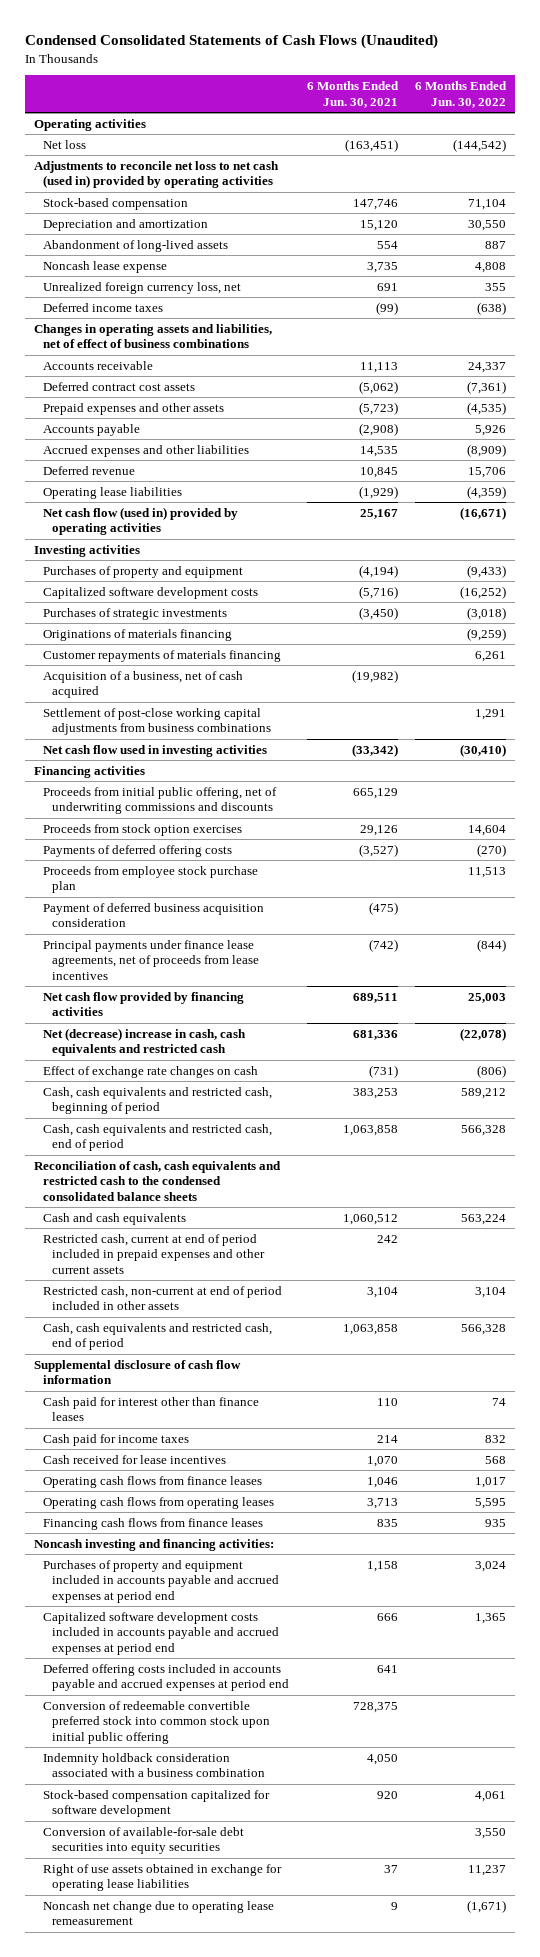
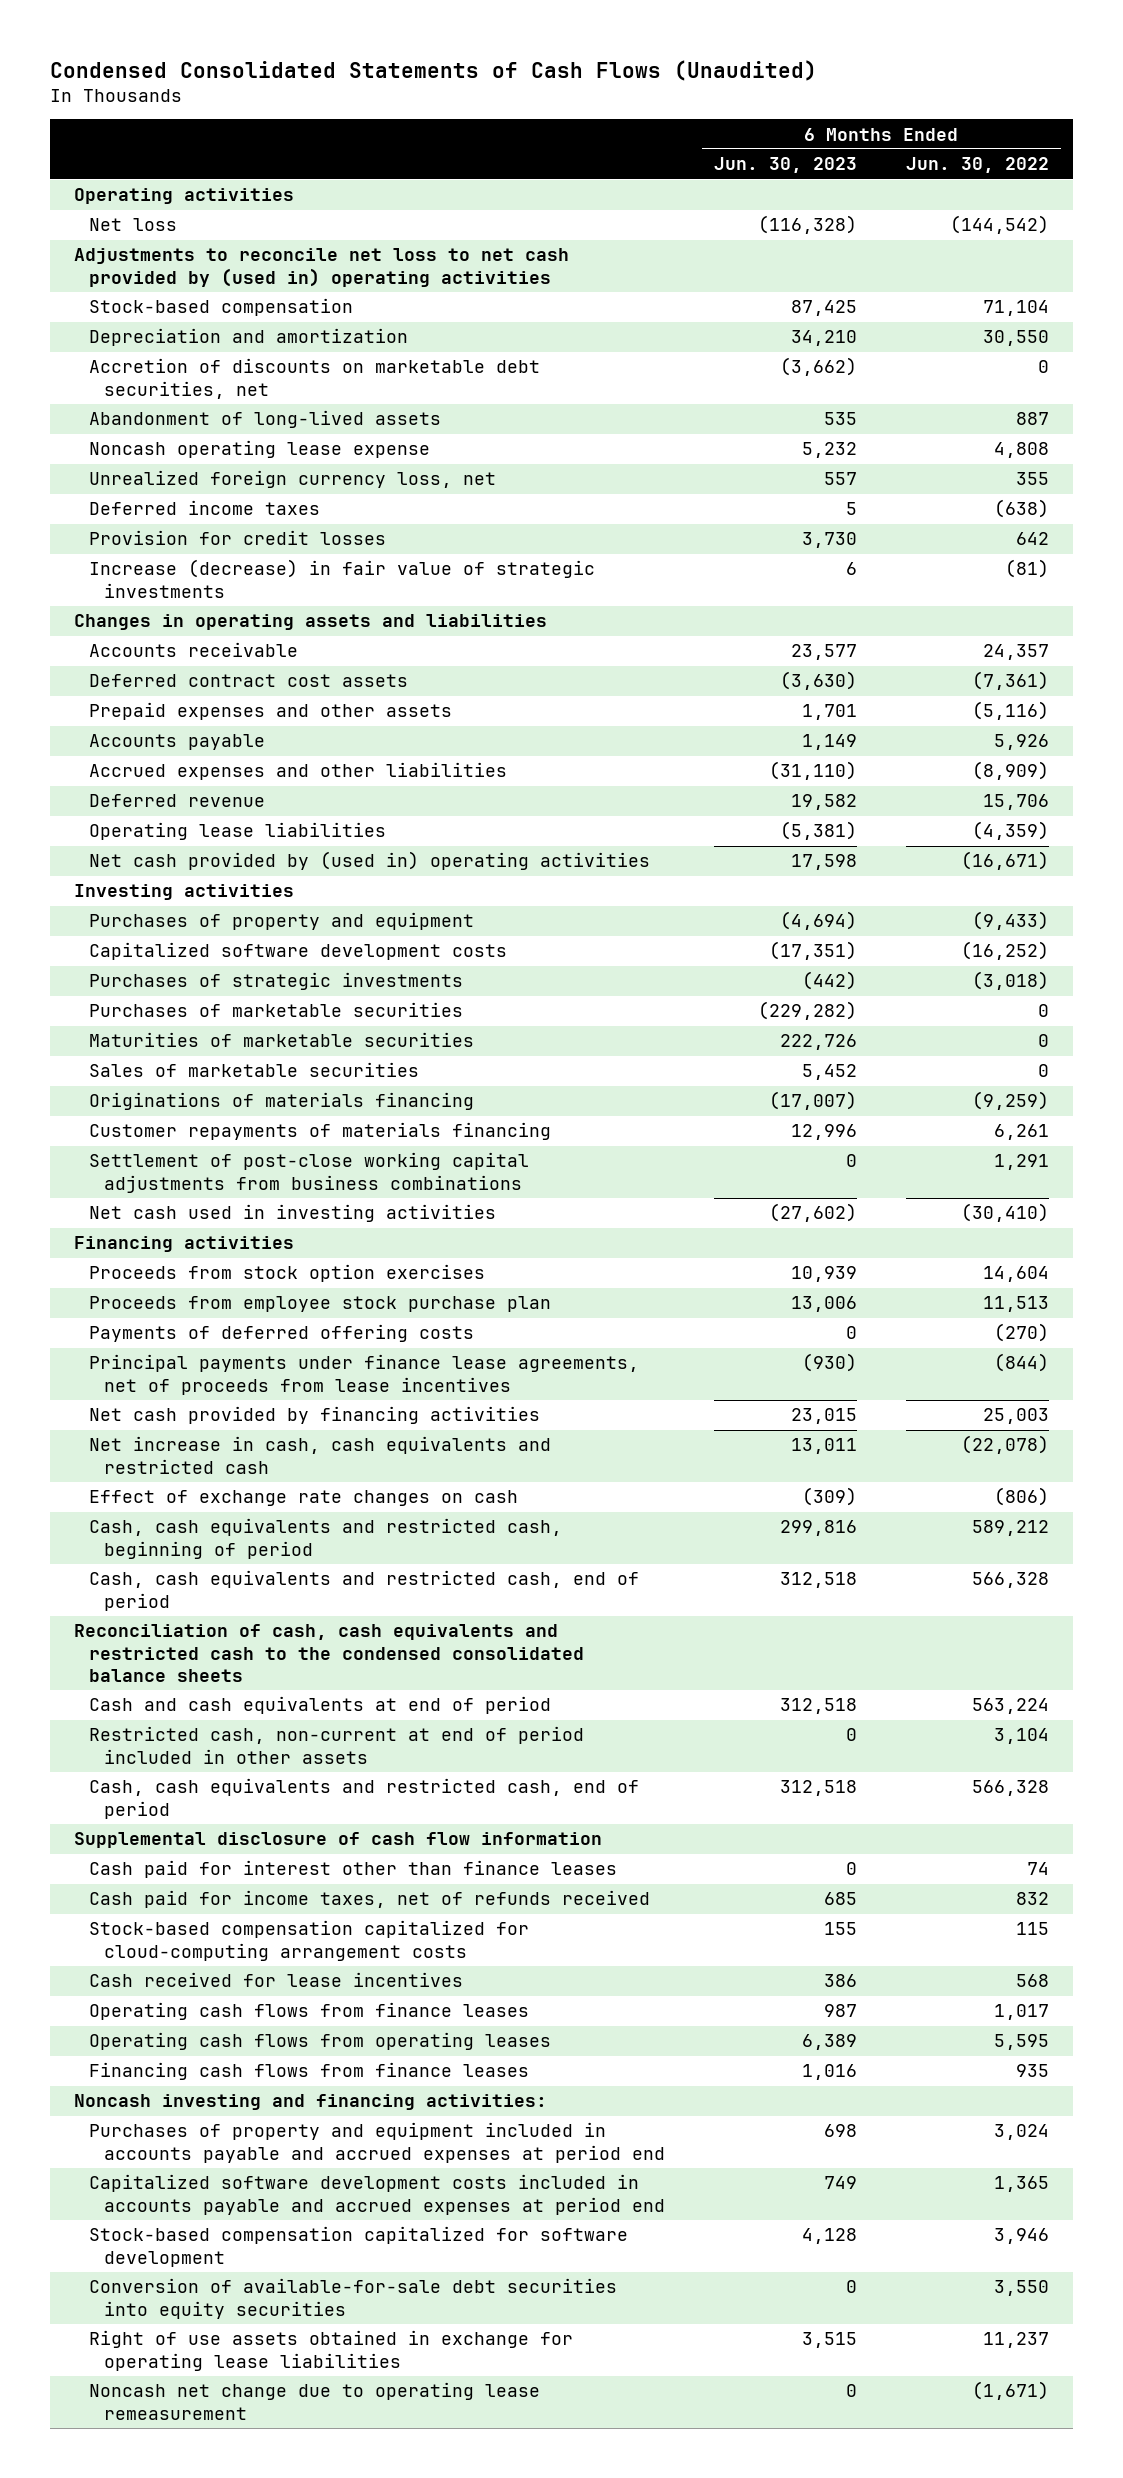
[306,81,399,108] 6 Months Ended Jun. 30, 2021 -> none
none -> [713,157,857,174] Jun. 30, 2023
[33,160,279,189] Adjustments to reconcile net loss to net cash (used in) provided by operating activities -> [74,248,570,287] Adjustments to reconcile net loss to net cash provided by (used in) operating activities
none -> [89,358,541,399] Accretion of discounts on marketable debt securities, net
[43,260,168,273] Noncash lease expense -> [89,440,431,459] Noncash operating lease expense
none -> [89,530,387,546] Provision for credit losses
none -> [89,559,596,598] Increase (decrease) in fair value of strategic investments
[33,323,272,349] Changes in operating assets and liabilities, net of effect of business combinations -> [74,614,548,631] Changes in operating assets and liabilities
[468,361,507,373] 24,337 -> [982,644,1049,661] 24,357
[467,401,507,415] (4,535) -> [971,701,1049,721] (5,116)
[43,506,239,536] Net cash flow (used in) provided by operating activities -> [89,851,651,871] Net cash provided by (used in) operating activities
none -> [89,1002,464,1018] Purchases of marketable securities
none -> [89,1032,475,1048] Maturities of marketable securities
none -> [89,1062,420,1078] Sales of marketable securities
[43,670,244,699] Acquisition of a business, net of cash acquired -> none
[43,744,268,757] Net cash flow used in investing activities -> [89,1204,497,1223] Net cash used in investing activities
[43,786,278,815] Proceeds from initial public offering, net of underwriting commissions and discounts -> none
[43,902,265,928] Payment of deferred business acquisition consideration -> none
[43,844,233,857] Payments of deferred offering costs -> [89,1324,475,1343] Payments of deferred offering costs
[43,991,245,1017] Net cash flow provided by financing activities -> [89,1406,541,1425] Net cash provided by financing activities
[43,1027,247,1057] Net (decrease) increase in cash, cash equivalents and restricted cash -> [89,1436,552,1474] Net increase in cash, cash equivalents and restricted cash
[43,1233,266,1274] Restricted cash, current at end of period included in prepaid expenses and other current assets -> none
[43,1212,187,1225] Cash and cash equivalents -> [89,1696,552,1715] Cash and cash equivalents at end of period
[43,1433,190,1446] Cash paid for income taxes -> [89,1890,651,1909] Cash paid for income taxes, net of refunds received
none -> [89,1920,530,1961] Stock-based compensation capitalized for cloud-computing arrangement costs
[43,1663,290,1692] Deferred offering costs included in accounts payable and accrued expenses at period end -> none
[43,1700,271,1744] Conversion of redeemable convertible preferred stock into common stock upon initial public offering -> none
[43,1752,266,1778] Indemnity holdback consideration associated with a business combination -> none
[475,1790,507,1802] 4,061 -> [993,2228,1049,2245] 3,946

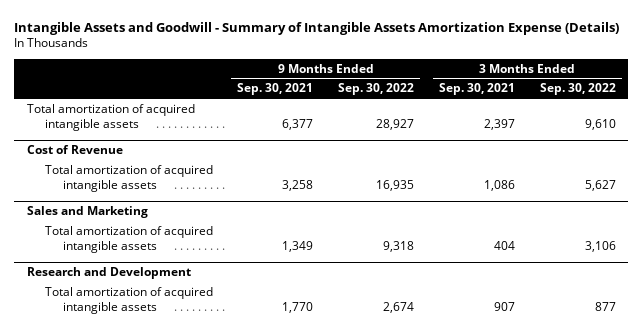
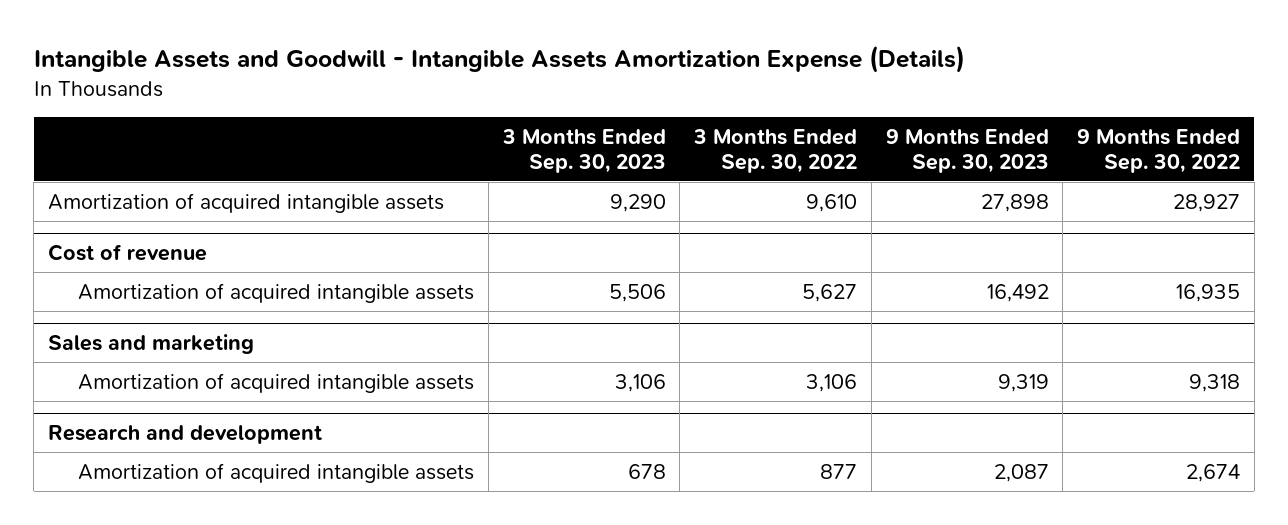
[14,21,620,35] Intangible Assets and Goodwill - Summary of Intangible Assets Amortization Expense (Details) -> [33,45,965,74] Intangible Assets and Goodwill - Intangible Assets Amortization Expense (Details)
[237,83,314,96] Sep. 30, 2021 -> none
[438,83,515,96] Sep. 30, 2021 -> none
none -> [501,128,666,173] 3 Months Ended Sep. 30, 2023
none -> [885,128,1049,173] 9 Months Ended Sep. 30, 2023
[26,103,195,131] Total amortization of acquired intangible assets -> [48,192,445,213] Amortization of acquired intangible assets
[26,145,123,155] Cost of Revenue -> [48,244,208,262] Cost of revenue
[44,164,213,192] Total amortization of acquired intangible assets -> [78,282,475,303] Amortization of acquired intangible assets
[26,206,148,219] Sales and Marketing -> [48,334,255,355] Sales and marketing
[44,225,213,253] Total amortization of acquired intangible assets -> [78,372,475,393] Amortization of acquired intangible assets
[26,267,191,280] Research and Development -> [48,425,323,445] Research and development
[44,286,213,314] Total amortization of acquired intangible assets -> [78,462,475,483] Amortization of acquired intangible assets

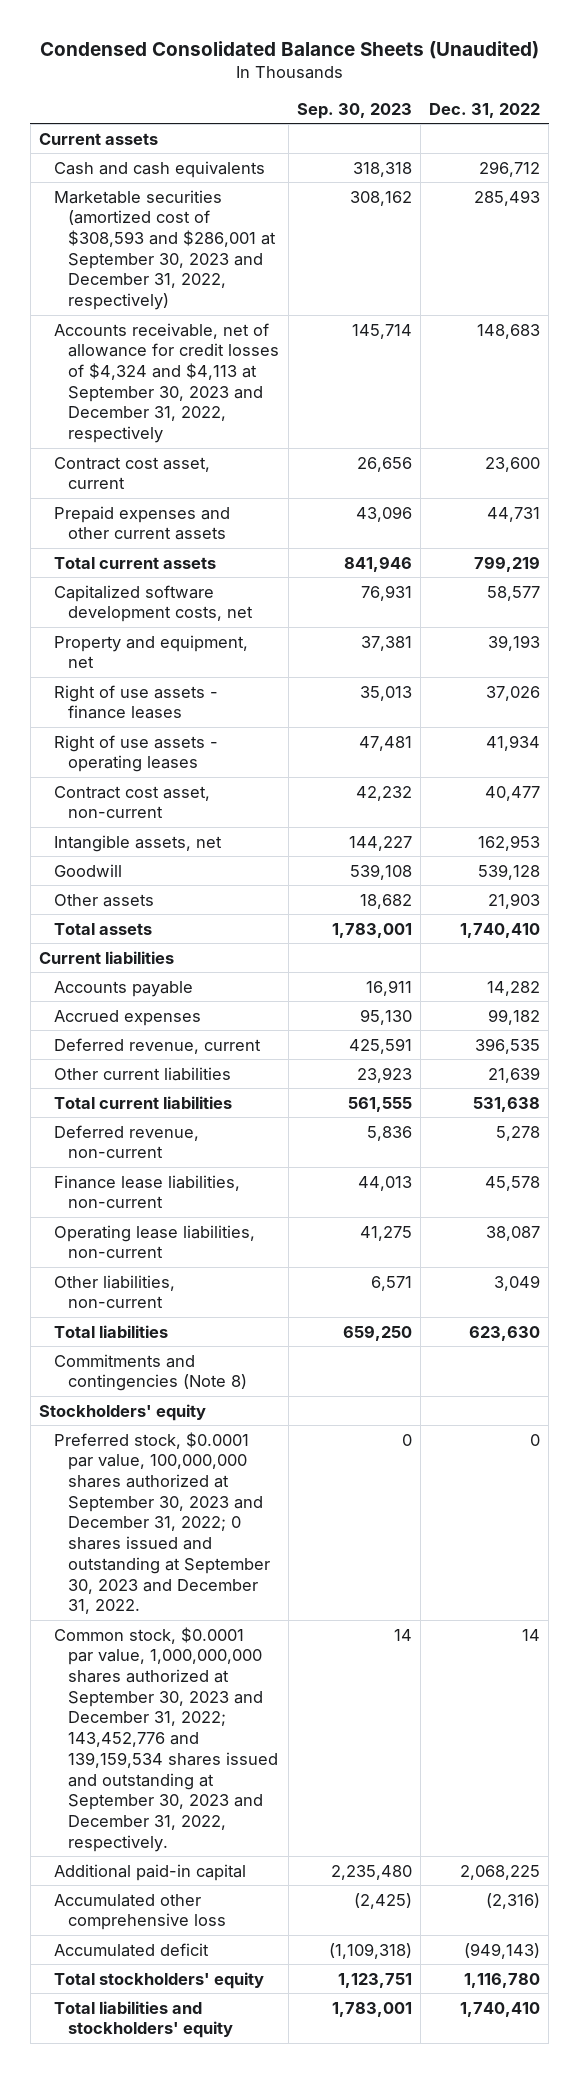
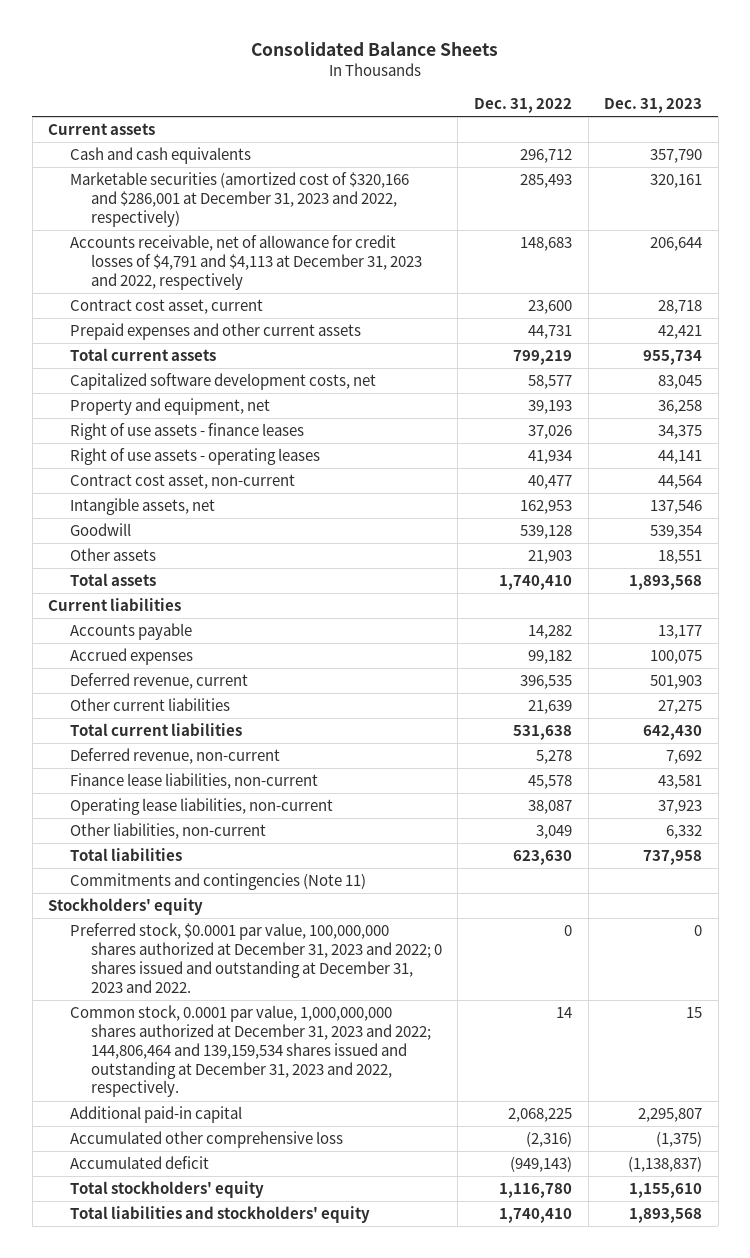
[39,40,539,59] Condensed Consolidated Balance Sheets (Unaudited) -> [251,40,499,56] Consolidated Balance Sheets
[296,102,412,119] Sep. 30, 2023 -> none
none -> [604,98,703,114] Dec. 31, 2023
[53,189,277,311] Marketable securities (amortized cost of $308,593 and $286,001 at September 30, 2023 and December 31, 2022, respectively) -> [69,172,409,227] Marketable securities (amortized cost of $320,166 and $286,001 at December 31, 2023 and 2022, respectively)
[53,322,280,444] Accounts receivable, net of allowance for credit losses of $4,324 and $4,113 at September 30, 2023 and December 31, 2022, respectively -> [69,235,422,290] Accounts receivable, net of allowance for credit losses of $4,791 and $4,113 at December 31, 2023 and 2022, respectively
[53,1353,248,1392] Commitments and contingencies (Note 8) -> [69,873,366,891] Commitments and contingencies (Note 11)
[53,1431,271,1615] Preferred stock, $0.0001 par value, 100,000,000 shares authorized at September 30, 2023 and December 31, 2022; 0 shares issued and outstanding at September 30, 2023 and December 31, 2022. -> [69,923,442,993] Preferred stock, $0.0001 par value, 100,000,000 shares authorized at December 31, 2023 and 2022; 0 shares issued and outstanding at December 31, 2023 and 2022.
[53,1626,279,1852] Common stock, $0.0001 par value, 1,000,000,000 shares authorized at September 30, 2023 and December 31, 2022; 143,452,776 and 139,159,534 shares issued and outstanding at September 30, 2023 and December 31, 2022, respectively. -> [69,1005,431,1098] Common stock, 0.0001 par value, 1,000,000,000 shares authorized at December 31, 2023 and 2022; 144,806,464 and 139,159,534 shares issued and outstanding at December 31, 2023 and 2022, respectively.

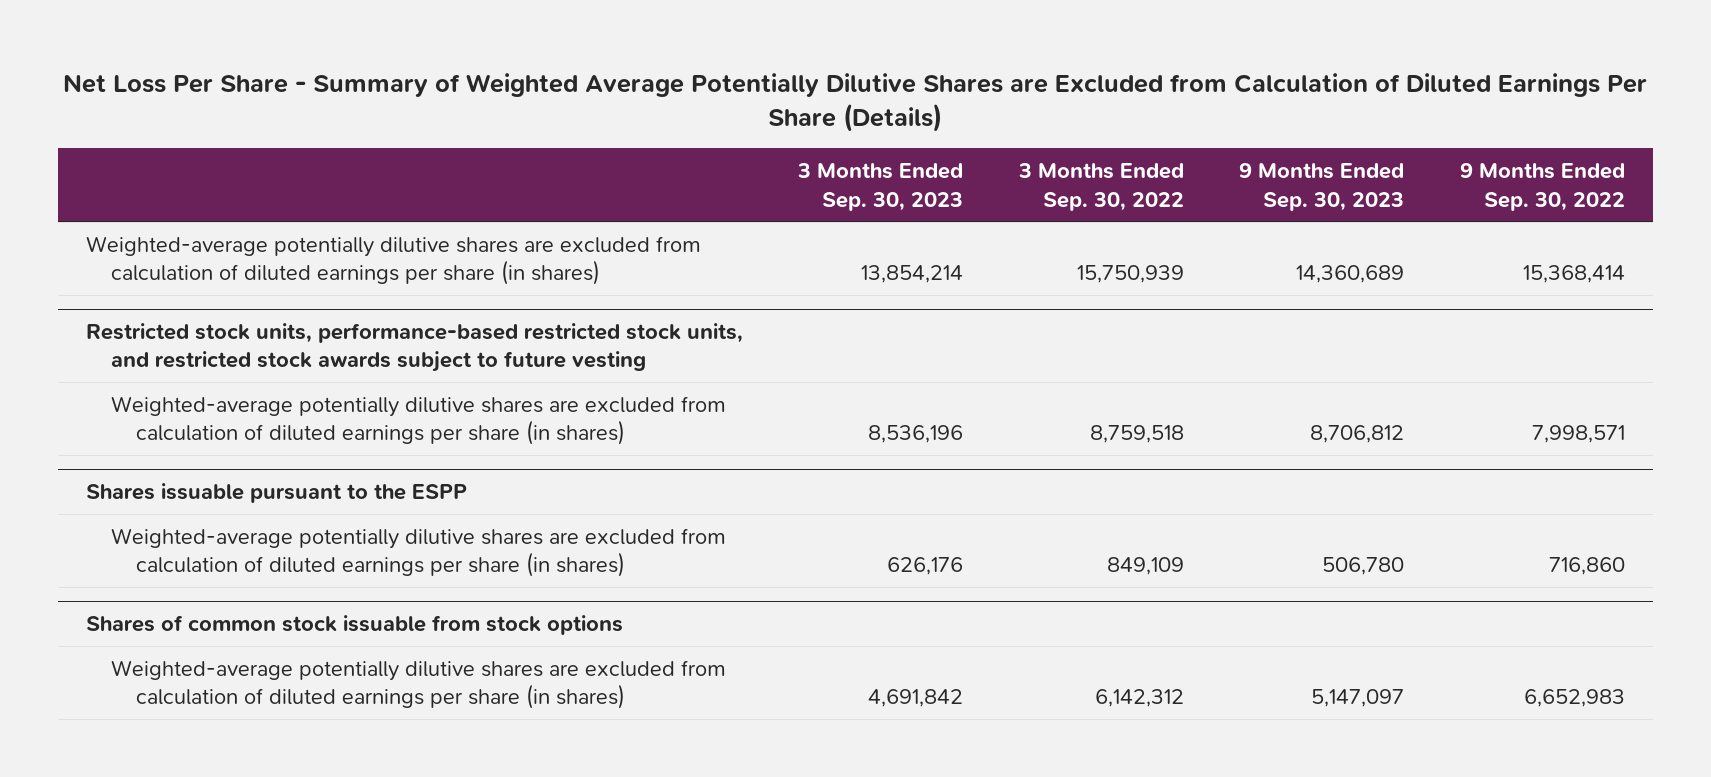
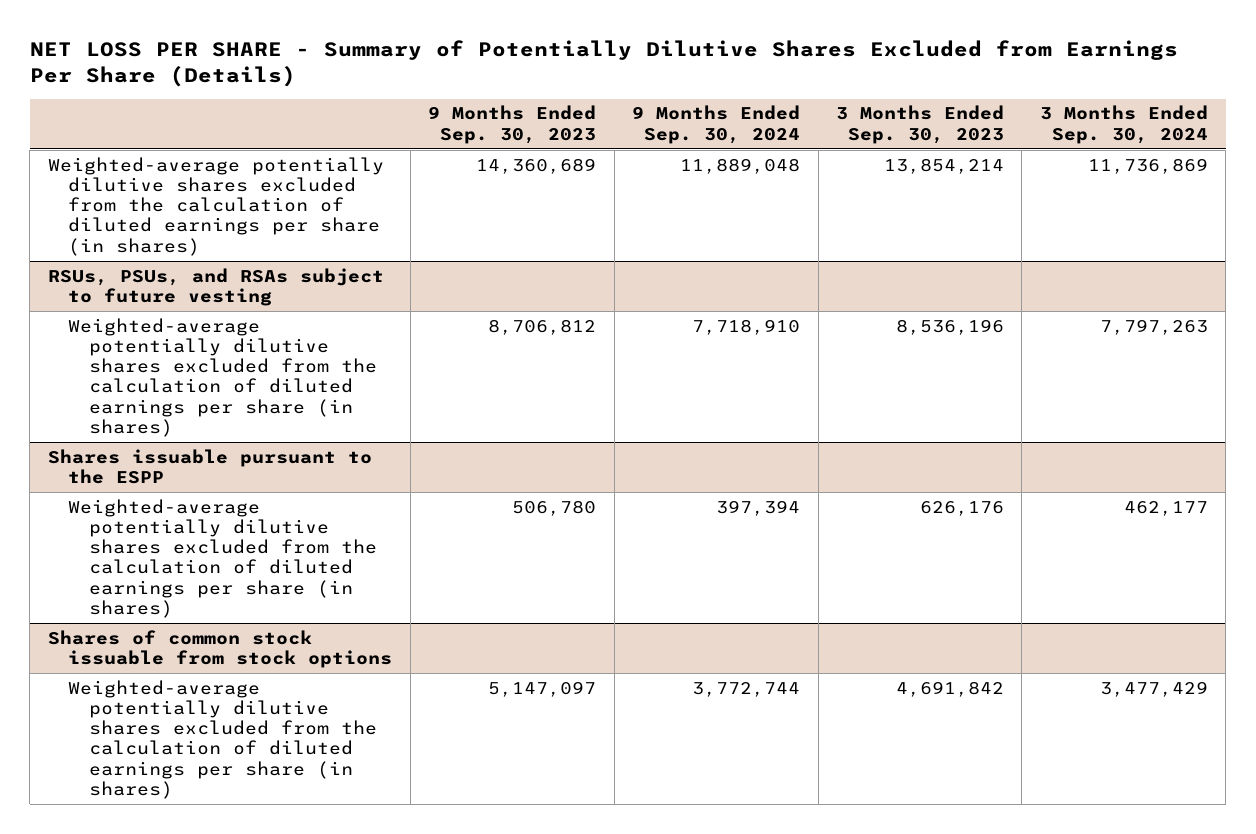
[63,73,1648,133] Net Loss Per Share - Summary of Weighted Average Potentially Dilutive Shares are Excluded from Calculation of Diluted Earnings Per Share (Details) -> [29,39,1178,87] NET LOSS PER SHARE - Summary of Potentially Dilutive Shares Excluded from Earnings Per Share (Details)
[1017,163,1184,211] 3 Months Ended Sep. 30, 2022 -> none
[1460,163,1626,211] 9 Months Ended Sep. 30, 2022 -> none
none -> [632,105,801,144] 9 Months Ended Sep. 30, 2024
none -> [1039,105,1208,144] 3 Months Ended Sep. 30, 2024
[85,235,701,286] Weighted-average potentially dilutive shares are excluded from calculation of diluted earnings per share (in shares) -> [47,156,384,256] Weighted-average potentially dilutive shares excluded from the calculation of diluted earnings per share (in shares)
[85,322,743,373] Restricted stock units, performance-based restricted stock units, and restricted stock awards subject to future vesting -> [47,267,384,306] RSUs, PSUs, and RSAs subject to future vesting
[110,395,726,446] Weighted-average potentially dilutive shares are excluded from calculation of diluted earnings per share (in shares) -> [68,317,378,437] Weighted-average potentially dilutive shares excluded from the calculation of diluted earnings per share (in shares)
[110,527,726,578] Weighted-average potentially dilutive shares are excluded from calculation of diluted earnings per share (in shares) -> [68,498,378,618] Weighted-average potentially dilutive shares excluded from the calculation of diluted earnings per share (in shares)
[110,659,726,710] Weighted-average potentially dilutive shares are excluded from calculation of diluted earnings per share (in shares) -> [68,679,378,799] Weighted-average potentially dilutive shares excluded from the calculation of diluted earnings per share (in shares)

